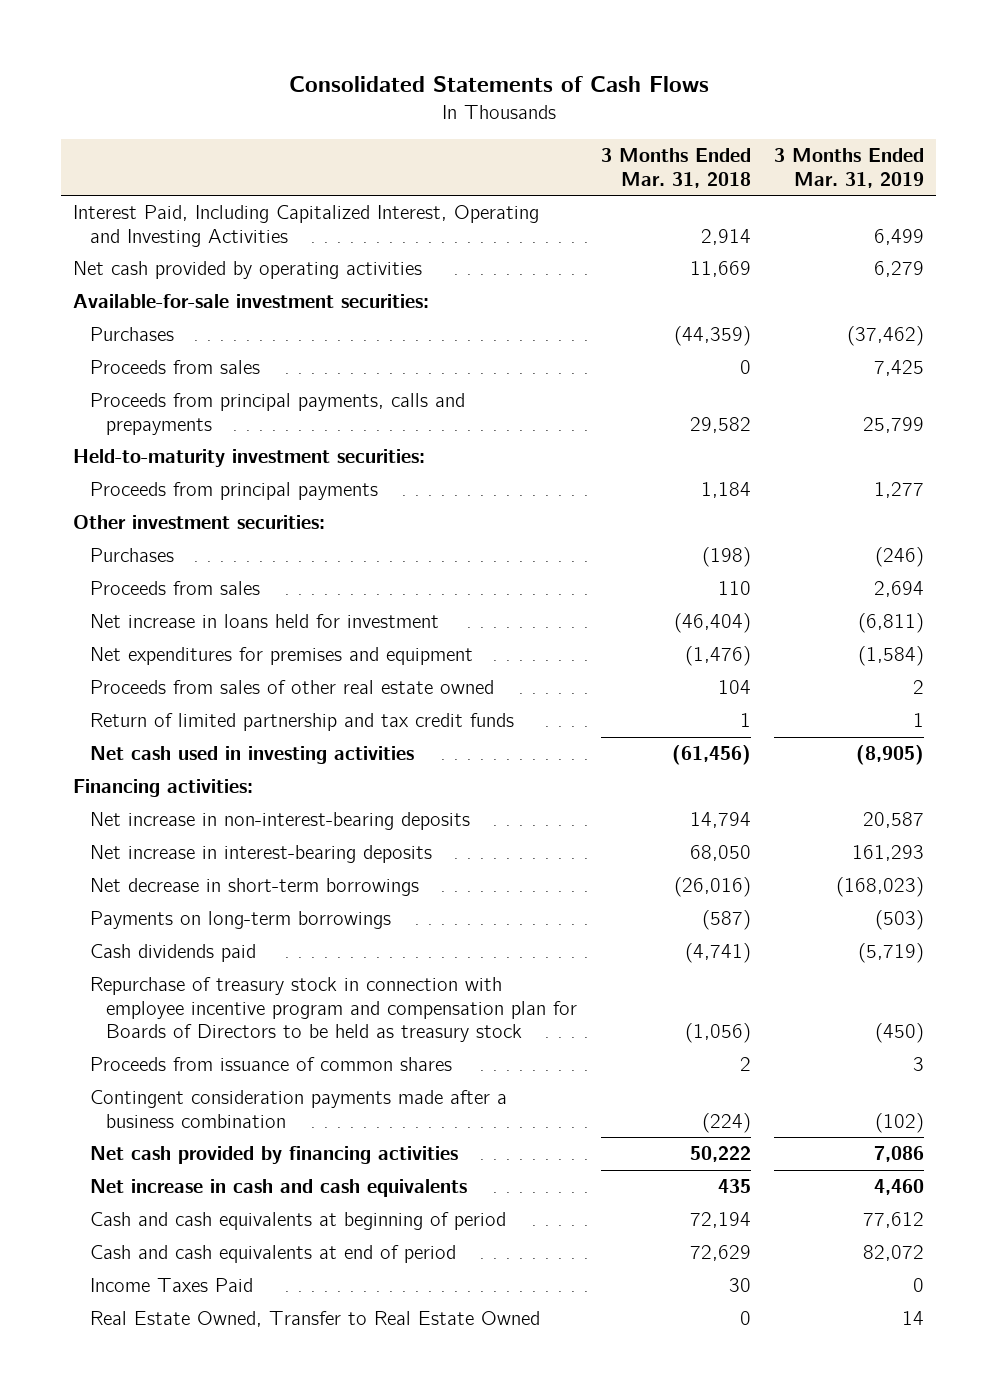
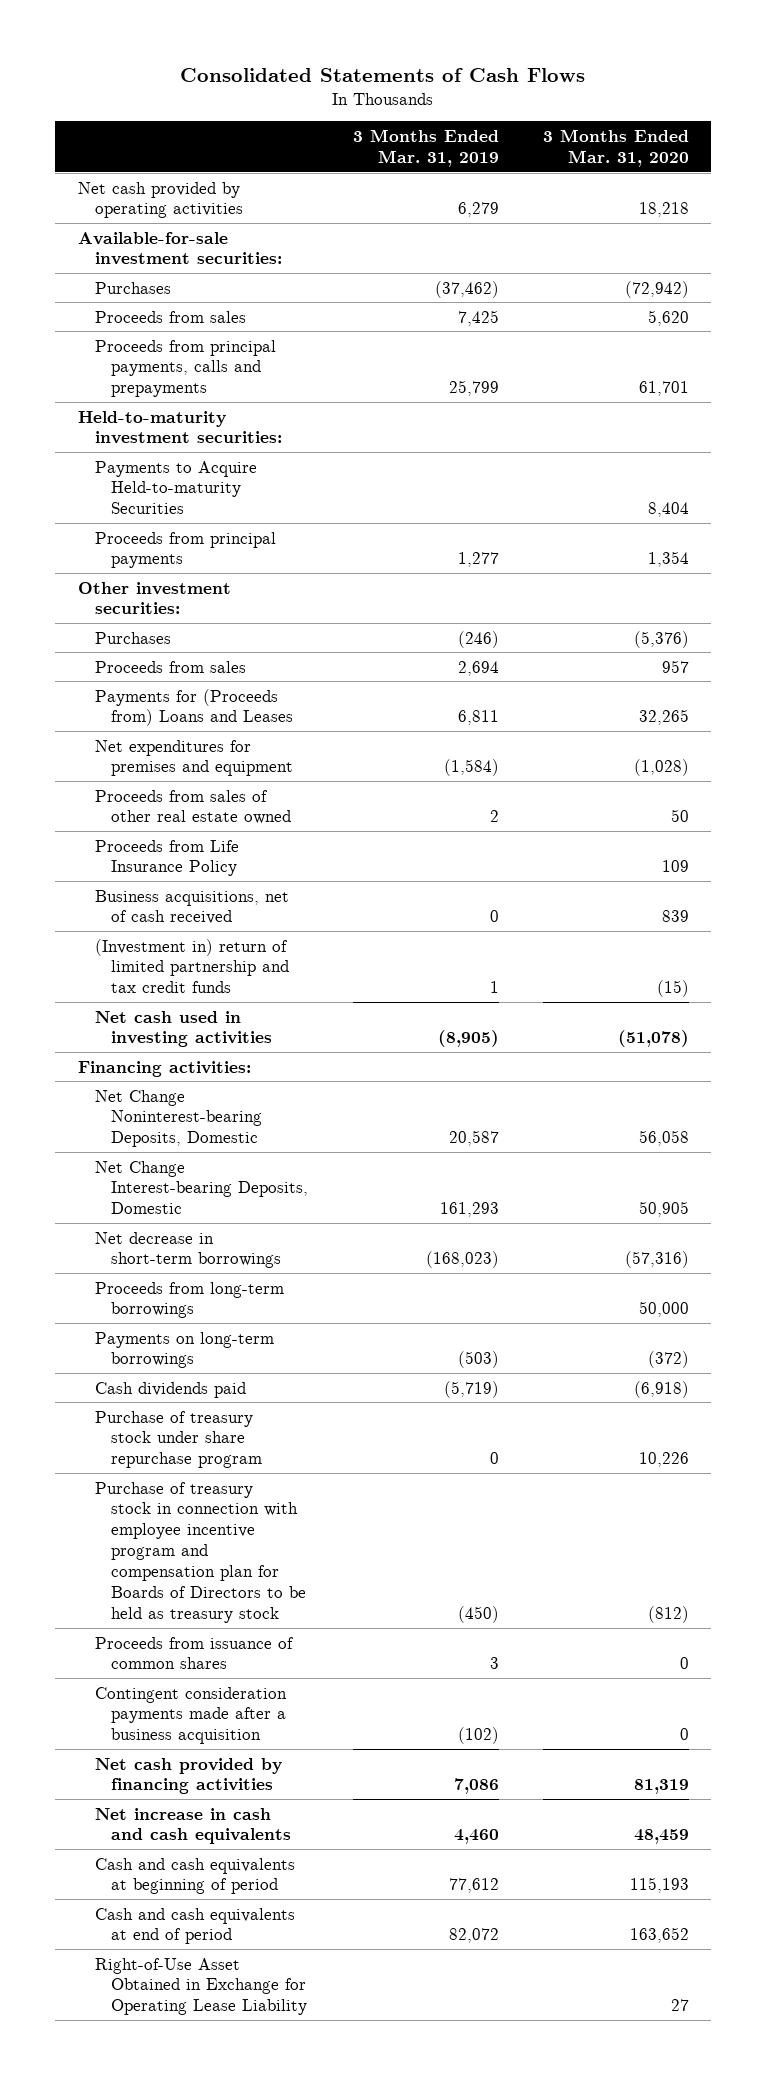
[600,148,751,188] 3 Months Ended Mar. 31, 2018 -> none
none -> [543,128,690,167] 3 Months Ended Mar. 31, 2020
[73,205,540,247] Interest Paid, Including Capitalized Interest, Operating and Investing Activities -> none
none -> [94,460,257,515] Payments to Acquire Held-to-maturity Securities
[89,614,439,629] Net increase in loans held for investment -> none
none -> [94,688,294,727] Payments for (Proceeds from) Loans and Leases
none -> [94,839,239,877] Proceeds from Life Insurance Policy
none -> [94,889,289,925] Business acquisitions, net of cash received
[89,713,514,732] Return of limited partnership and tax credit funds -> [94,938,290,994] (Investment in) return of limited partnership and tax credit funds
[89,812,470,831] Net increase in non-interest-bearing deposits -> [94,1089,263,1148] Net Change Noninterest-bearing Deposits, Domestic
[89,845,432,864] Net increase in interest-bearing deposits -> [94,1160,309,1215] Net Change Interest-bearing Deposits, Domestic
none -> [94,1281,284,1319] Proceeds from long-term borrowings
none -> [94,1410,263,1469] Purchase of treasury stock under share repurchase program
[89,977,577,1043] Repurchase of treasury stock in connection with employee incentive program and compensation plan for Boards of Directors to be held as treasury stock -> [94,1481,307,1624] Purchase of treasury stock in connection with employee incentive program and compensation plan for Boards of Directors to be held as treasury stock
[89,1090,507,1128] Contingent consideration payments made after a business combination -> [94,1686,287,1745] Contingent consideration payments made after a business acquisition
[89,1278,253,1293] Income Taxes Paid -> none
[89,1311,540,1328] Real Estate Owned, Transfer to Real Estate Owned -> none
none -> [94,1957,308,2016] Right-of-Use Asset Obtained in Exchange for Operating Lease Liability

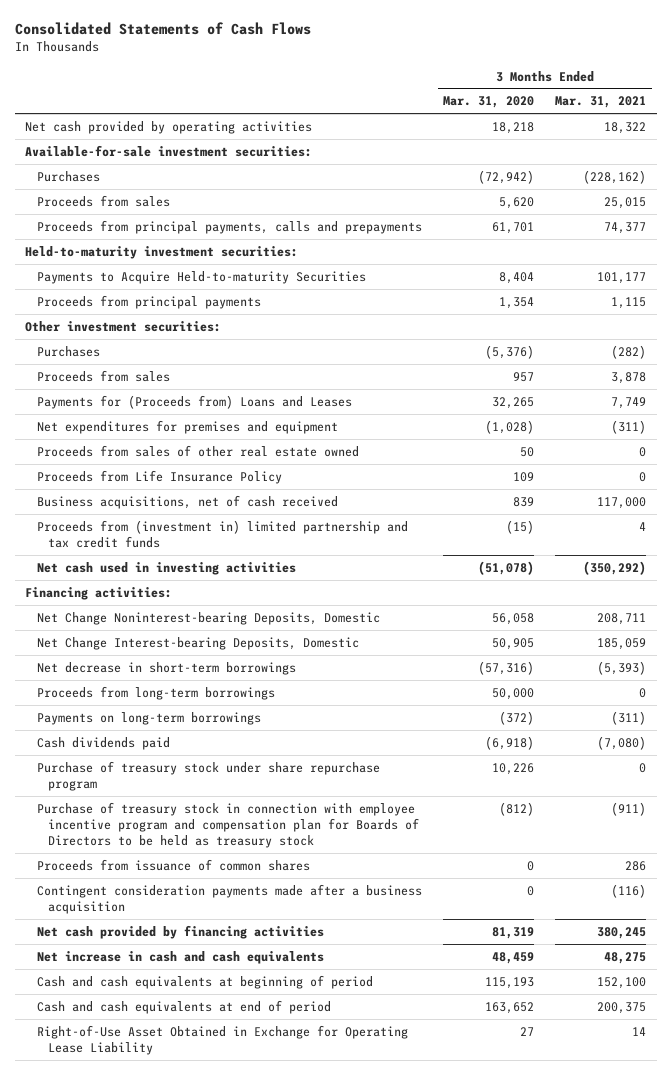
[352,128,499,167] 3 Months Ended Mar. 31, 2019 -> none
none -> [555,96,647,109] Mar. 31, 2021
[94,938,290,994] (Investment in) return of limited partnership and tax credit funds -> [36,519,408,548] Proceeds from (investment in) limited partnership and tax credit funds

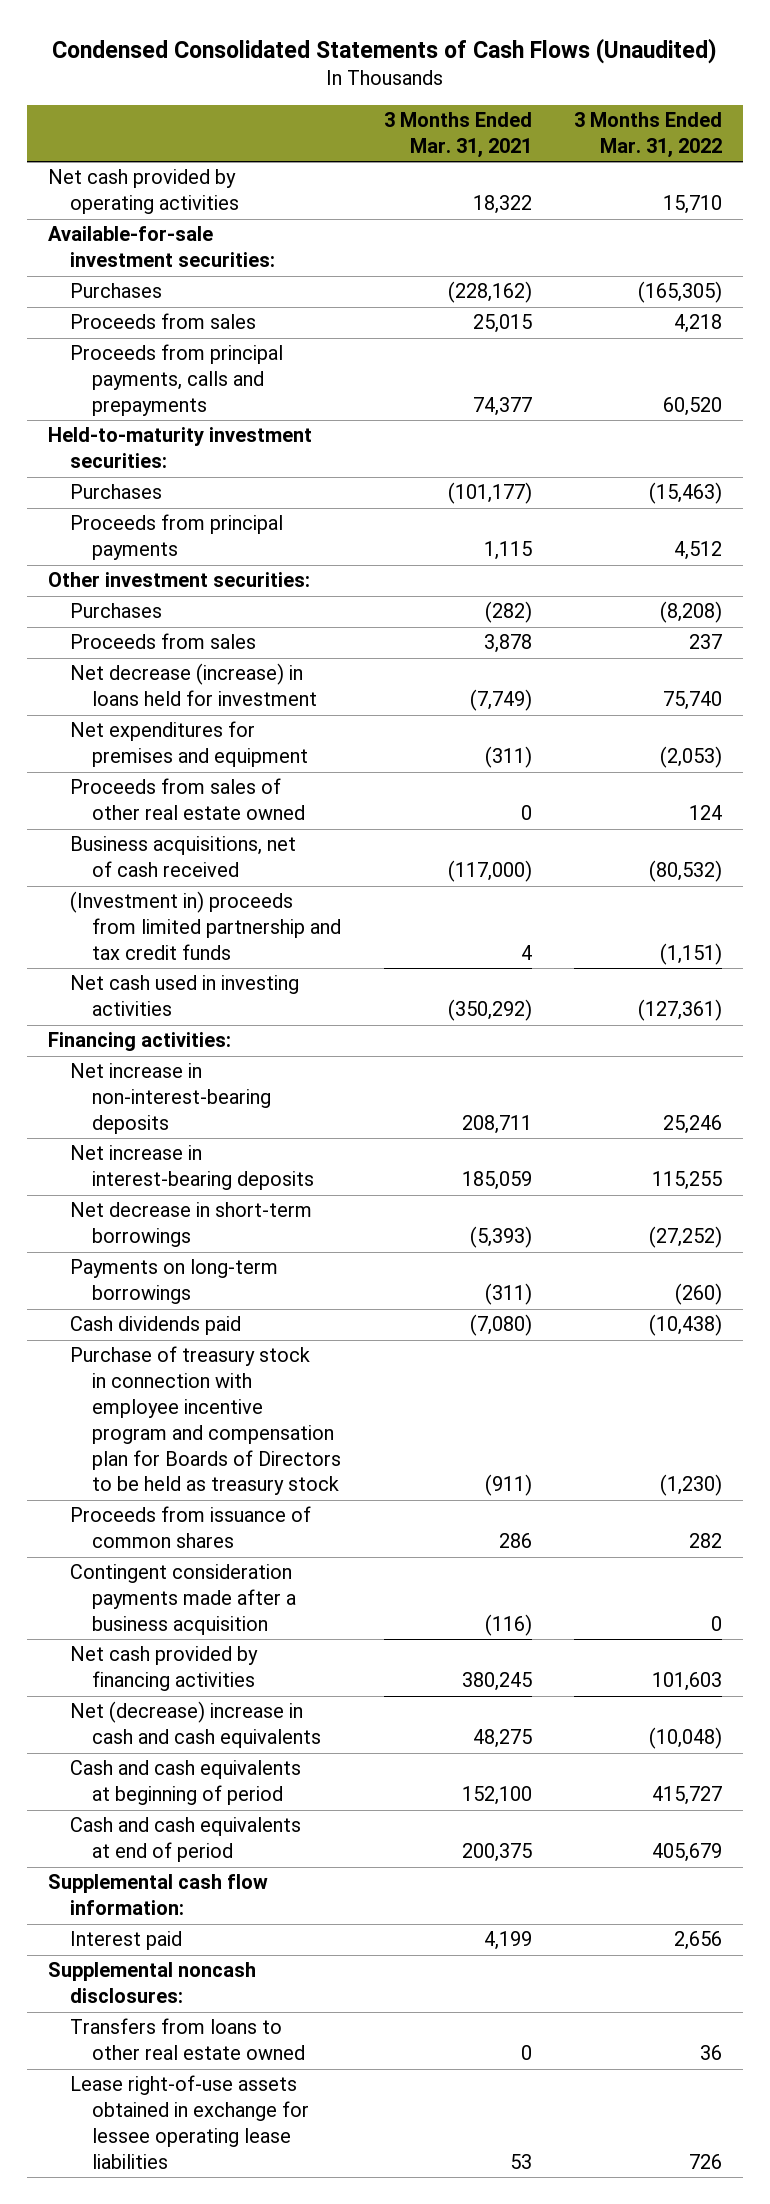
[14,22,311,36] Consolidated Statements of Cash Flows -> [52,37,718,64] Condensed Consolidated Statements of Cash Flows (Unaudited)
[442,96,534,109] Mar. 31, 2020 -> none
none -> [573,112,722,159] 3 Months Ended Mar. 31, 2022
[36,270,366,284] Payments to Acquire Held-to-maturity Securities -> none
none -> [70,484,163,500] Purchases
[36,394,352,409] Payments for (Proceeds from) Loans and Leases -> none
none -> [70,663,318,707] Net decrease (increase) in loans held for investment
[36,469,282,484] Proceeds from Life Insurance Policy -> none
[597,496,647,509] 117,000 -> [447,860,532,883] (117,000)
[36,519,408,548] Proceeds from (investment in) limited partnership and tax credit funds -> [70,891,342,961] (Investment in) proceeds from limited partnership and tax credit funds
[36,611,380,625] Net Change Noninterest-bearing Deposits, Domestic -> [70,1063,272,1135] Net increase in non-interest-bearing deposits
[36,636,359,650] Net Change Interest-bearing Deposits, Domestic -> [70,1145,315,1191] Net increase in interest-bearing deposits
[36,685,275,700] Proceeds from long-term borrowings -> none
[36,760,380,791] Purchase of treasury stock under share repurchase program -> none
[36,950,324,964] Net increase in cash and cash equivalents -> [70,1701,322,1749] Net (decrease) increase in cash and cash equivalents
none -> [48,1874,269,1916] Supplemental cash flow information:
none -> [70,1931,183,1951] Interest paid
none -> [48,1962,257,2004] Supplemental noncash disclosures:
none -> [70,2018,306,2061] Transfers from loans to other real estate owned
[36,1024,408,1055] Right-of-Use Asset Obtained in Exchange for Operating Lease Liability -> [70,2075,310,2169] Lease right-of-use assets obtained in exchange for lessee operating lease liabilities
[632,1026,647,1036] 14 -> [509,2153,532,2169] 53

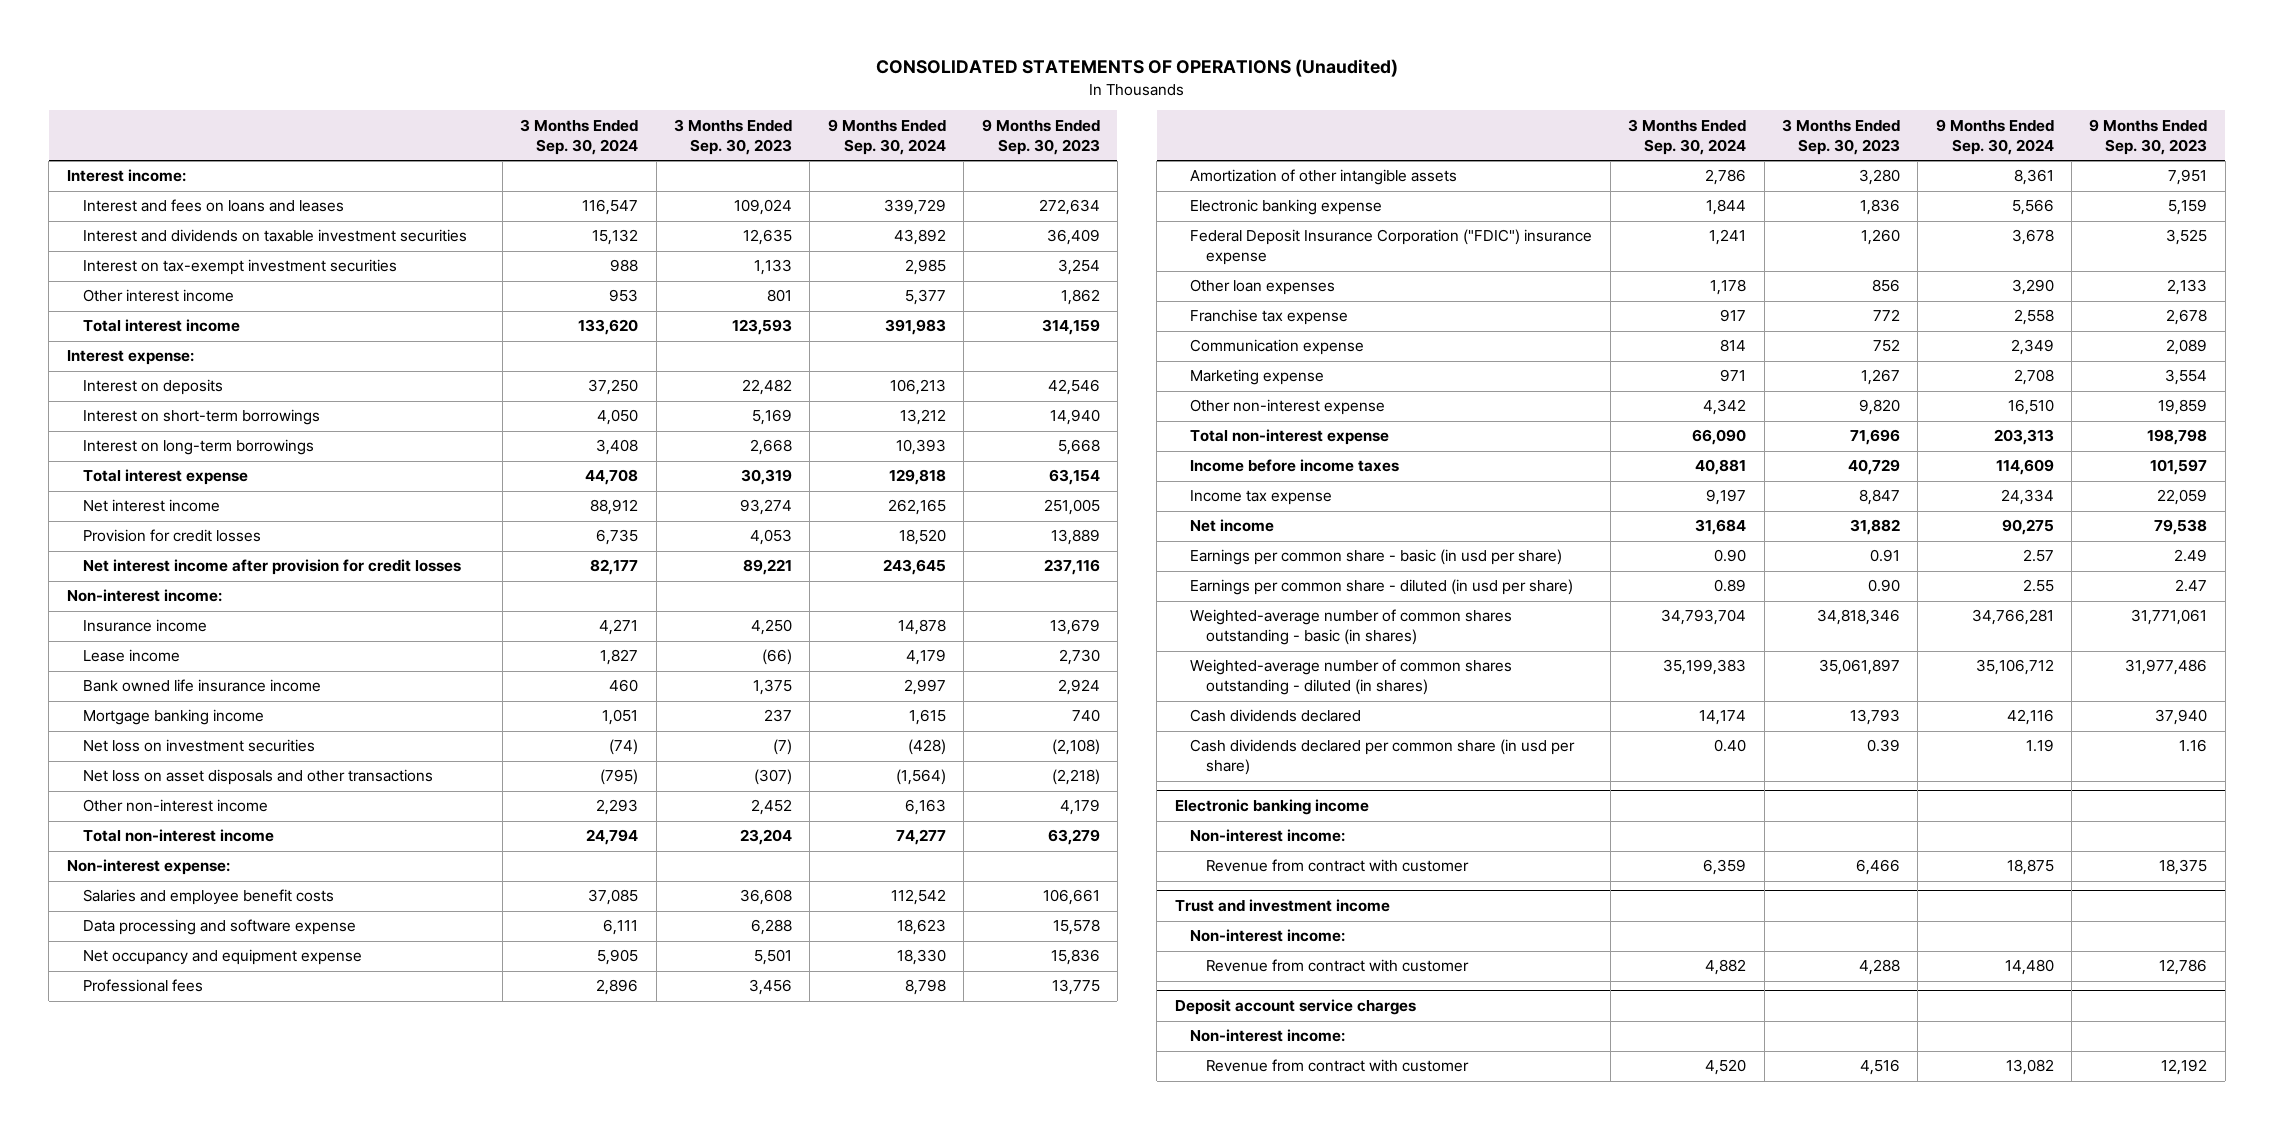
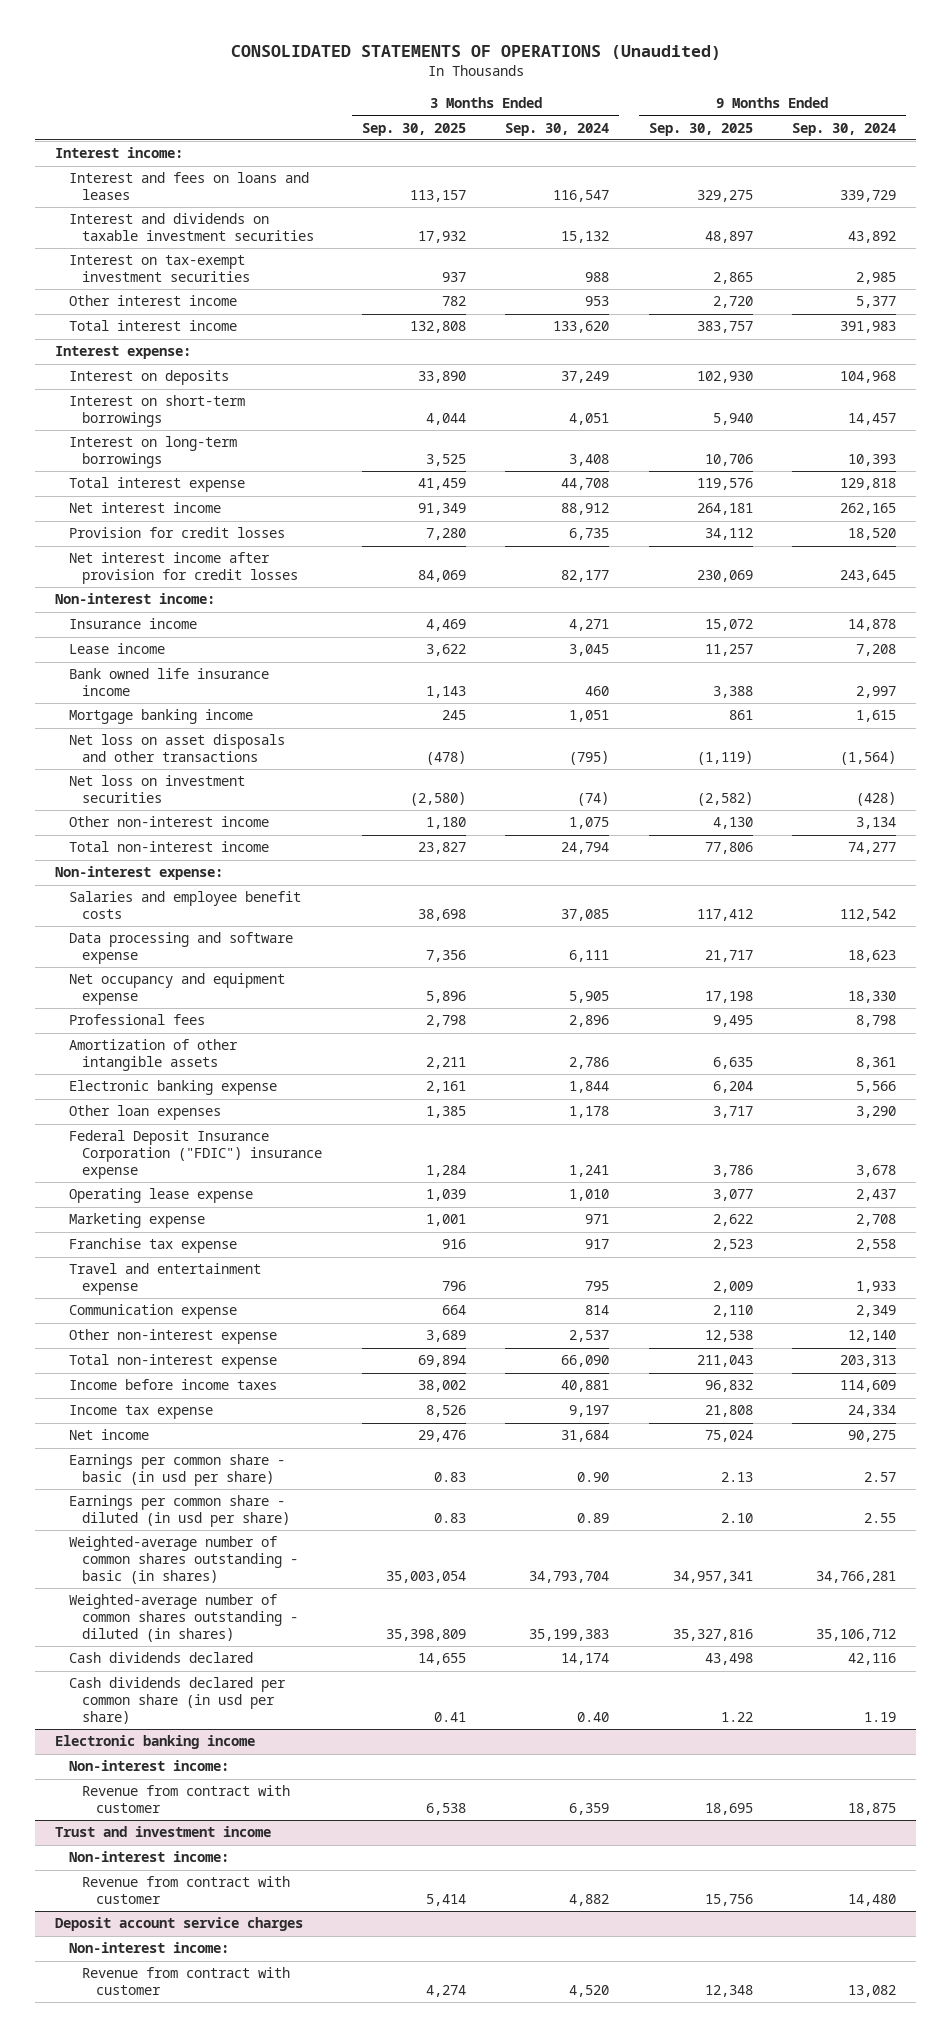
[674,118,793,155] 3 Months Ended Sep. 30, 2023 -> none
[981,118,1100,155] 9 Months Ended Sep. 30, 2023 -> none
none -> [361,122,466,136] Sep. 30, 2025
none -> [648,122,753,136] Sep. 30, 2025
[588,379,639,396] 37,250 -> [561,371,610,384] 37,249
[889,379,946,396] 106,213 -> [840,371,897,384] 104,968
[597,409,639,426] 4,050 -> [569,413,610,426] 4,051
[899,409,946,426] 13,212 -> [848,413,897,426] 14,457
[600,649,639,666] 1,827 -> [569,644,610,657] 3,045
[905,649,946,666] 4,179 -> [856,644,897,657] 7,208
[82,739,315,753] Net loss on investment securities -> [68,775,245,804] Net loss on investment securities
[596,799,639,816] 2,293 -> [569,817,610,830] 1,075
[904,799,946,816] 6,163 -> [856,817,897,830] 3,134
[1190,229,1593,266] Federal Deposit Insurance Corporation ("FDIC") insurance expense -> [68,1130,323,1180] Federal Deposit Insurance Corporation ("FDIC") insurance expense
none -> [68,1188,253,1204] Operating lease expense
[1190,369,1325,386] Marketing expense -> [68,1213,205,1229] Marketing expense
none -> [68,1263,261,1296] Travel and entertainment expense
[1703,399,1747,416] 4,342 -> [569,1330,610,1343] 2,537
[2007,399,2054,416] 16,510 -> [848,1330,897,1343] 12,140

